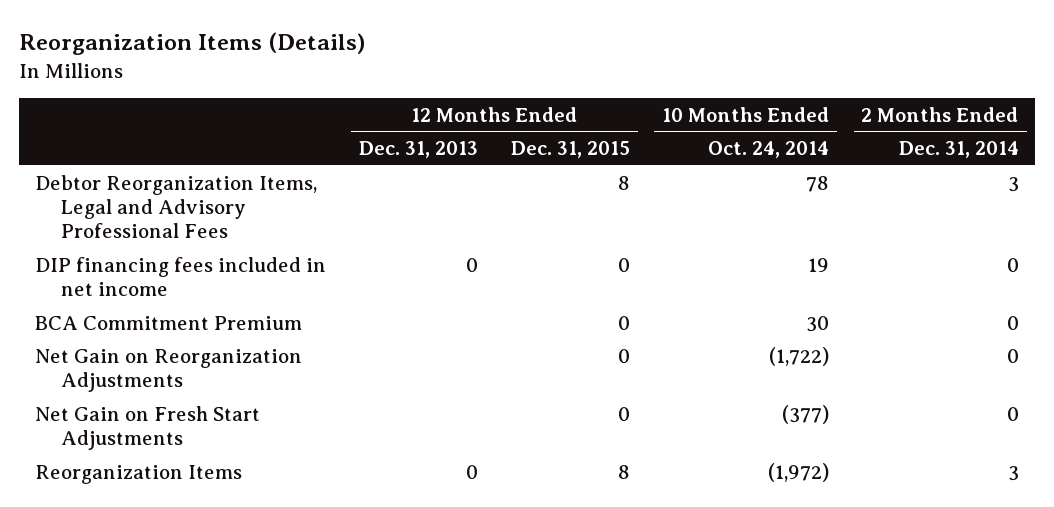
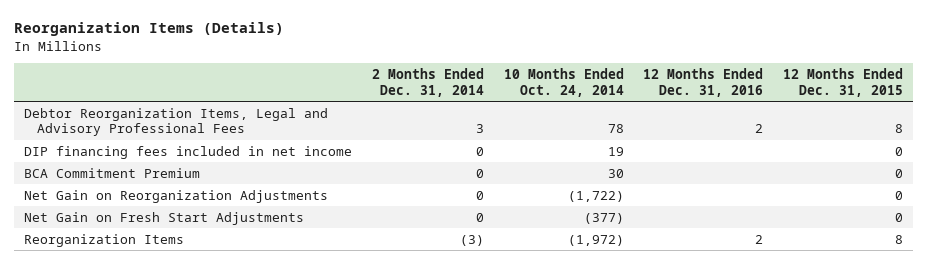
[359,141,479,159] Dec. 31, 2013 -> none
none -> [643,68,764,97] 12 Months Ended Dec. 31, 2016
[1007,465,1019,481] 3 -> [459,234,484,246] (3)

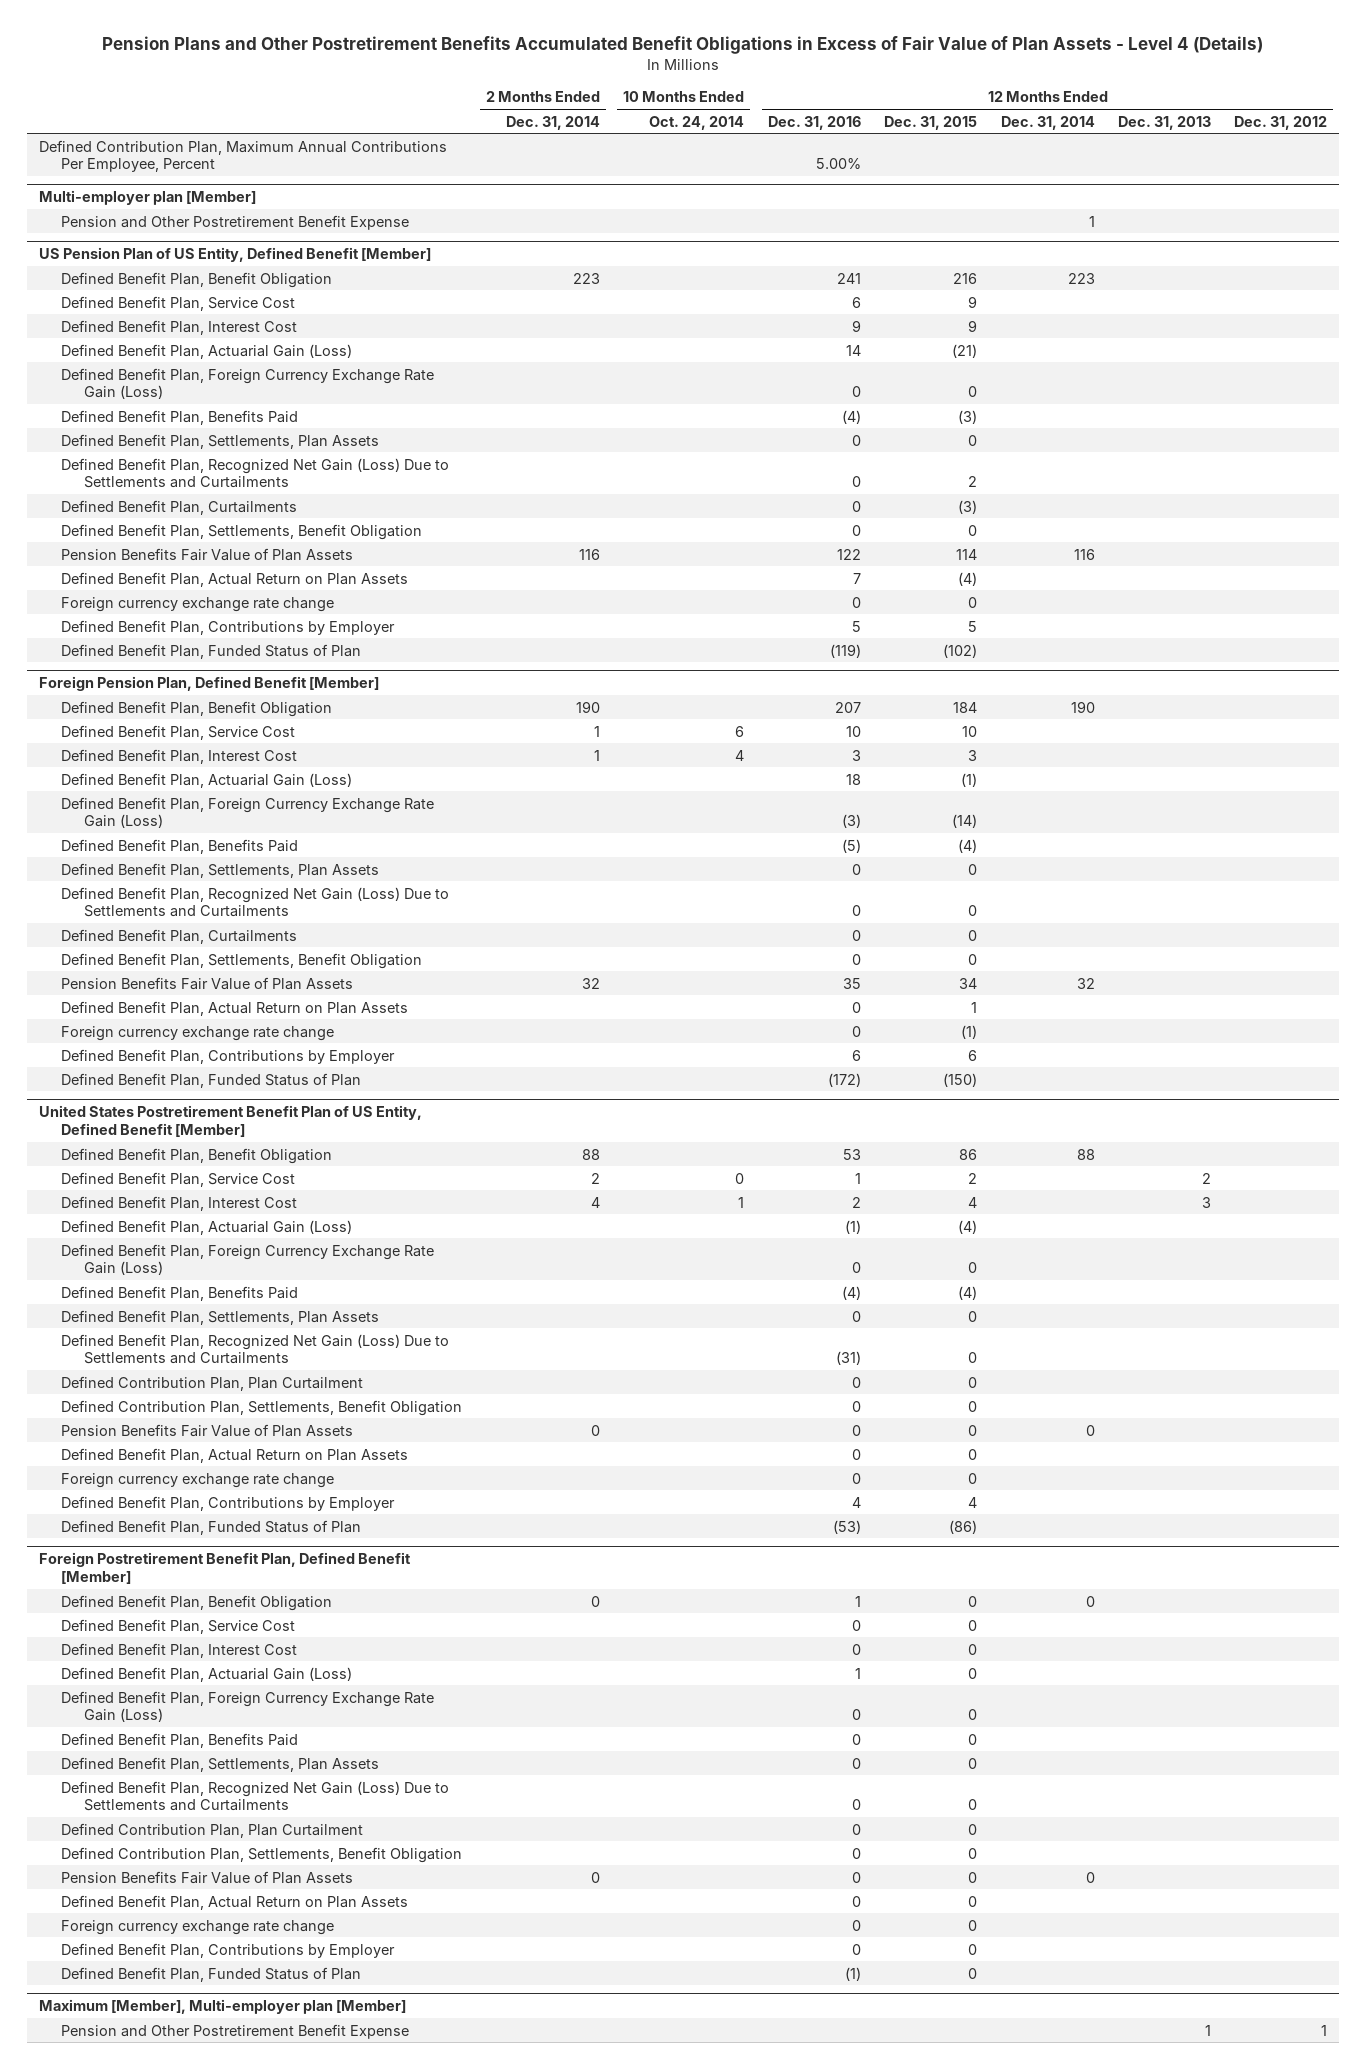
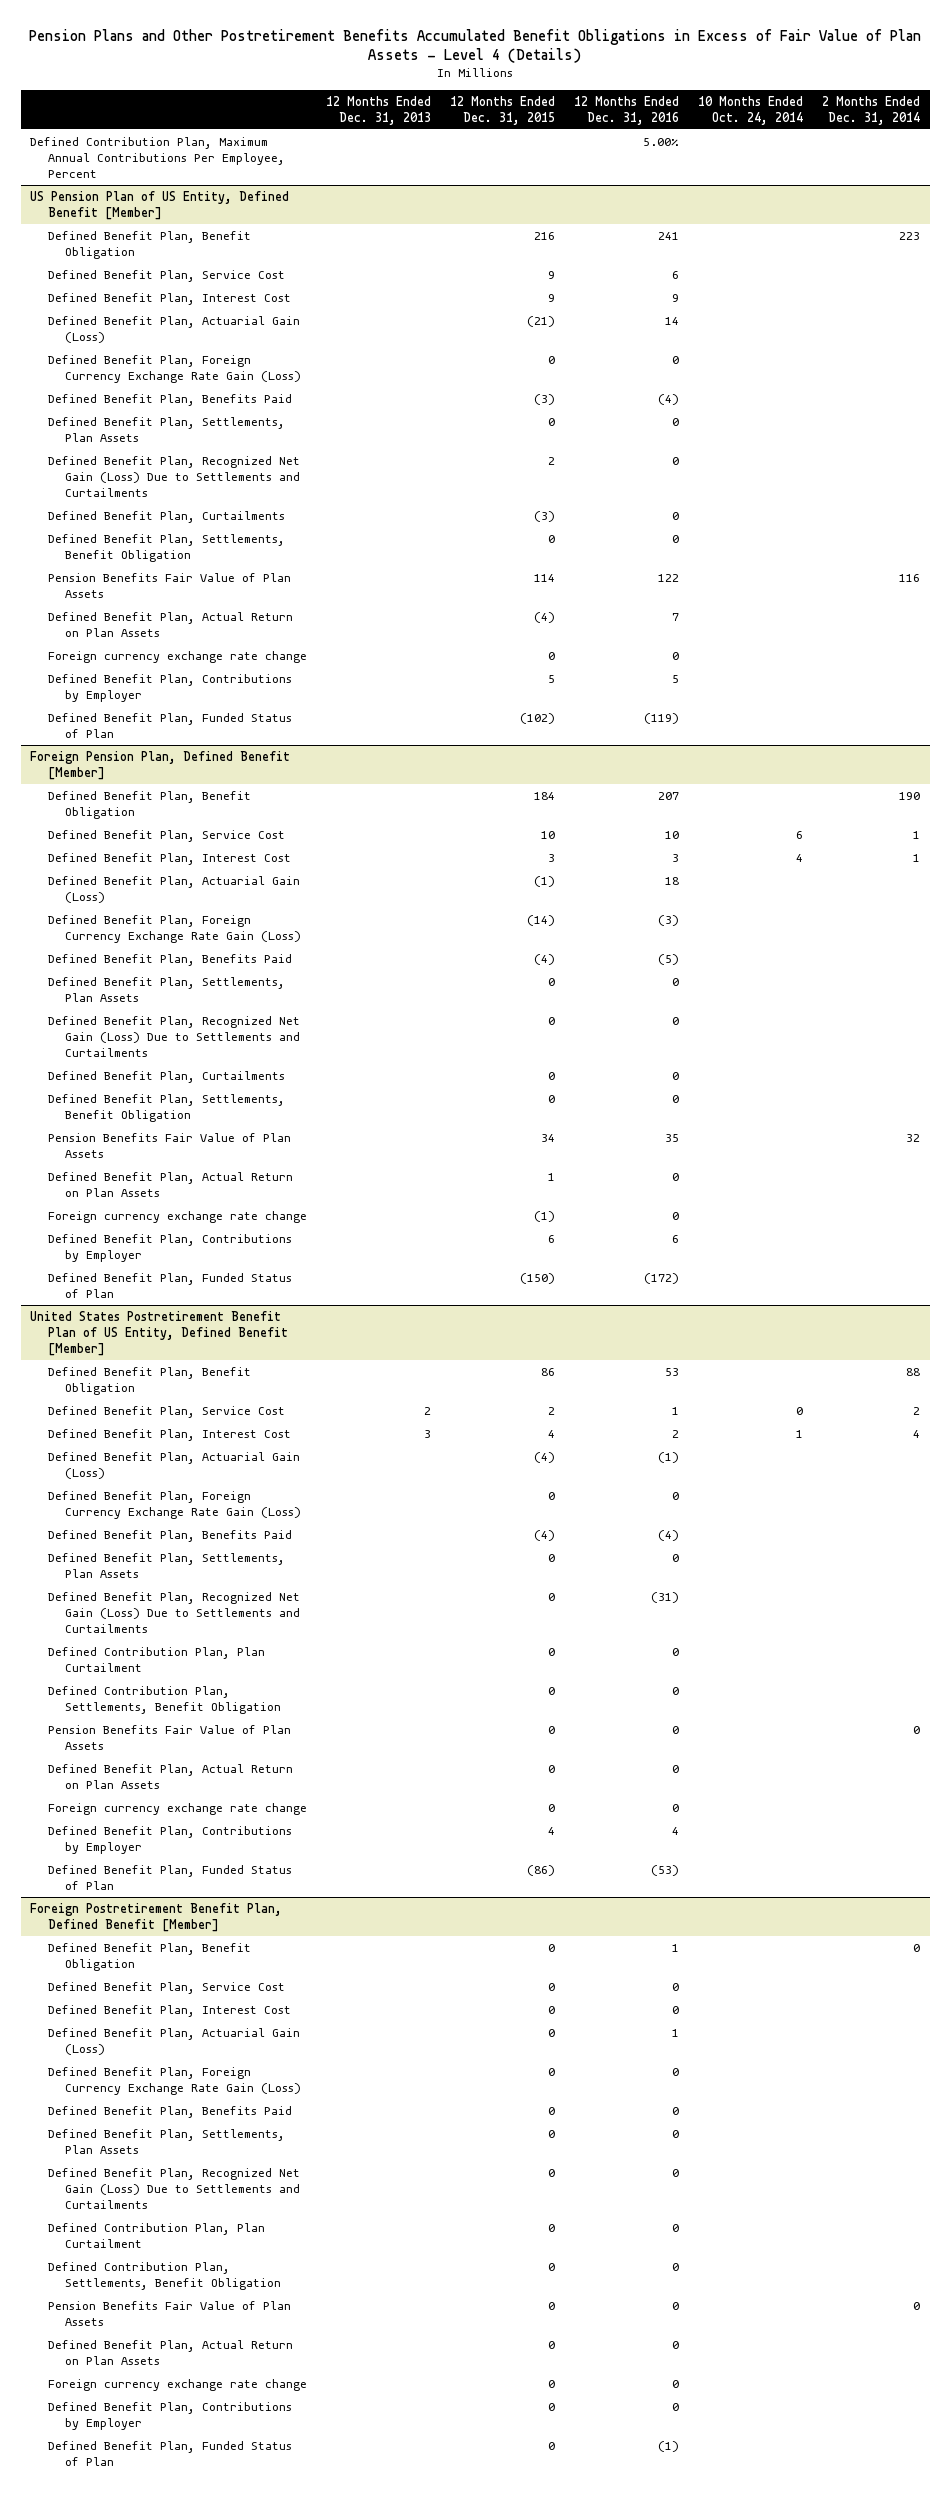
[1000,115,1095,130] Dec. 31, 2014 -> none
[1234,115,1328,130] Dec. 31, 2012 -> none
[38,190,256,206] Multi-employer plan [Member] -> none
[61,214,410,230] Pension and Other Postretirement Benefit Expense -> none
[38,1999,406,2015] Maximum [Member], Multi-employer plan [Member] -> none
[61,2023,410,2039] Pension and Other Postretirement Benefit Expense -> none

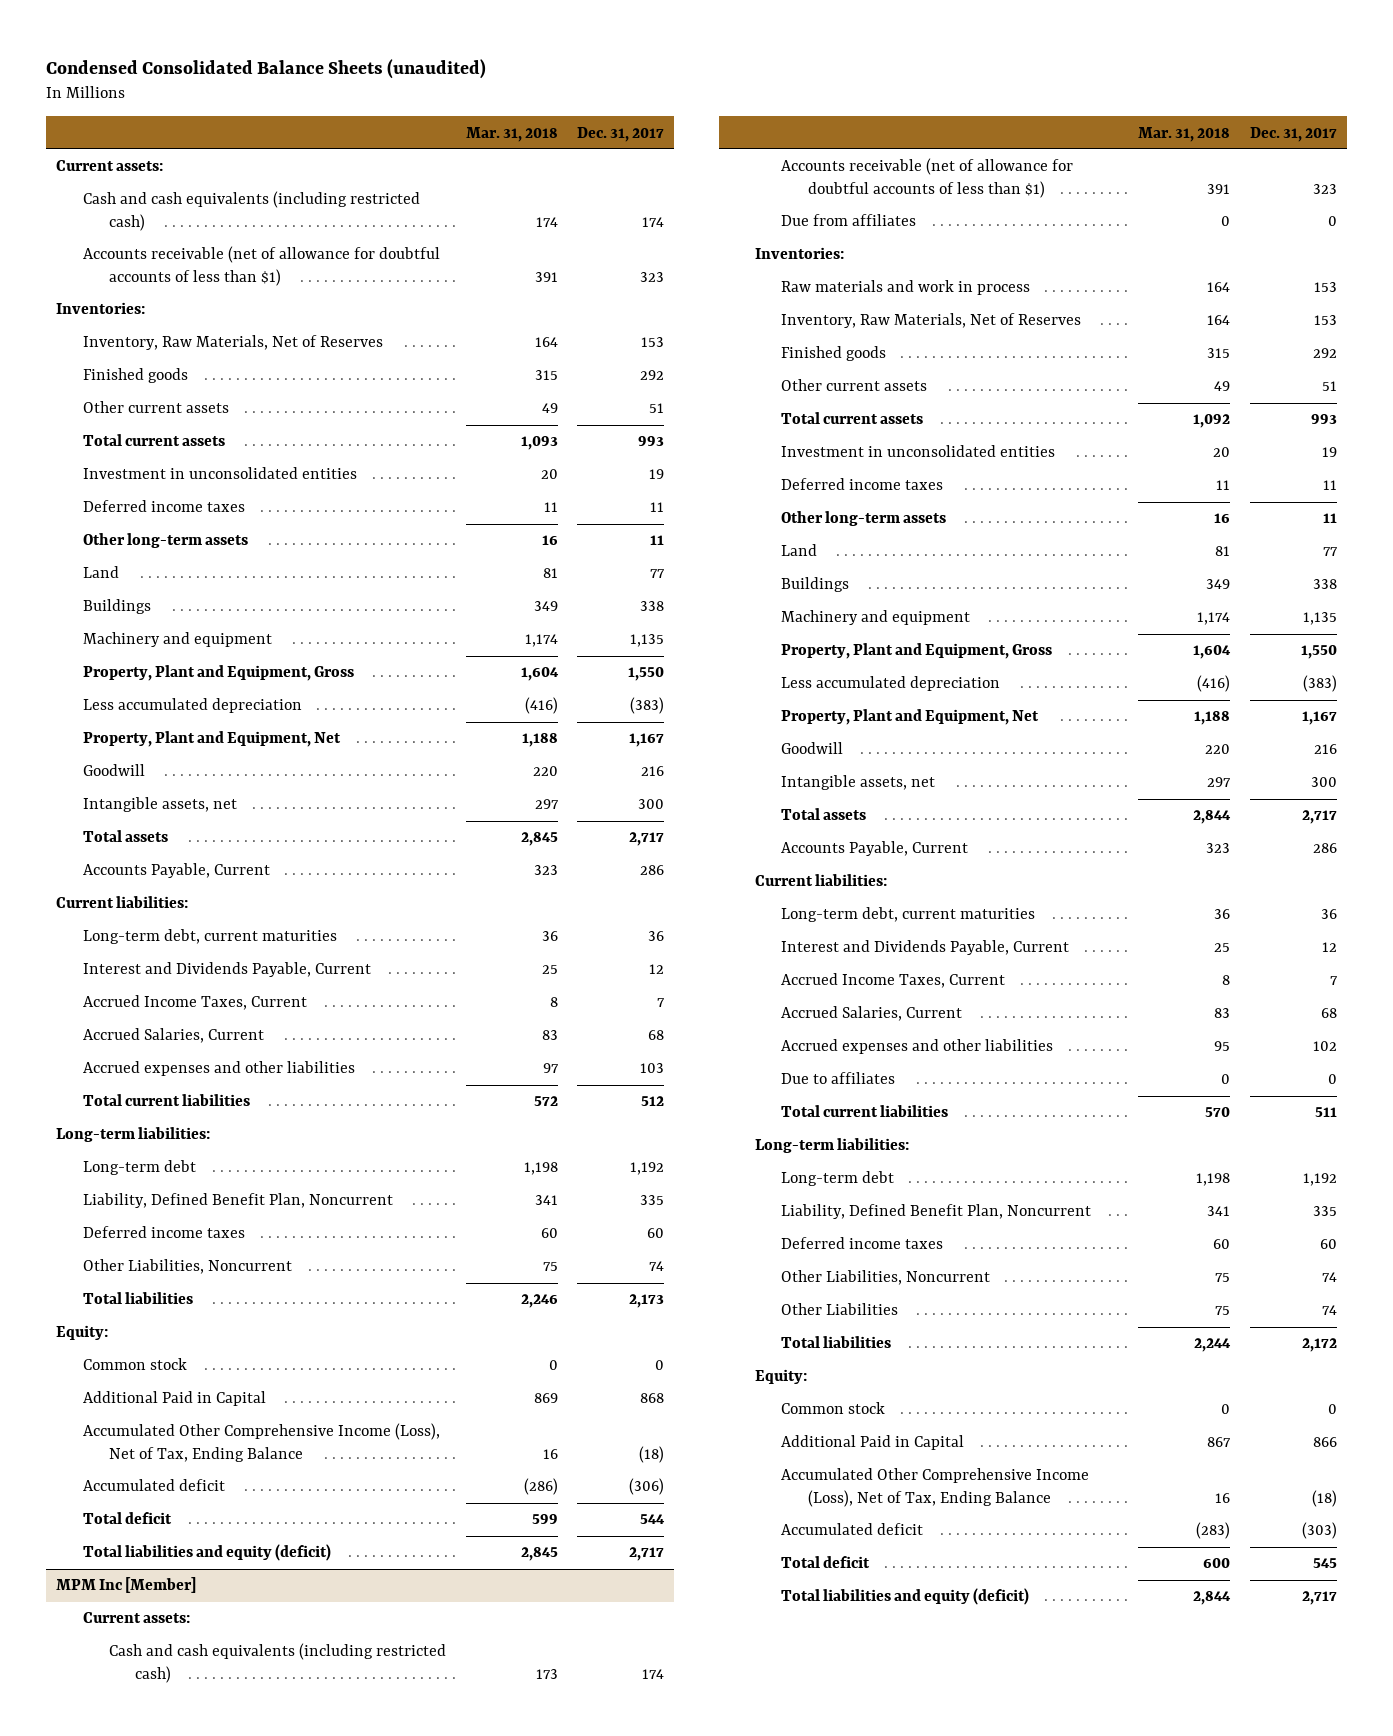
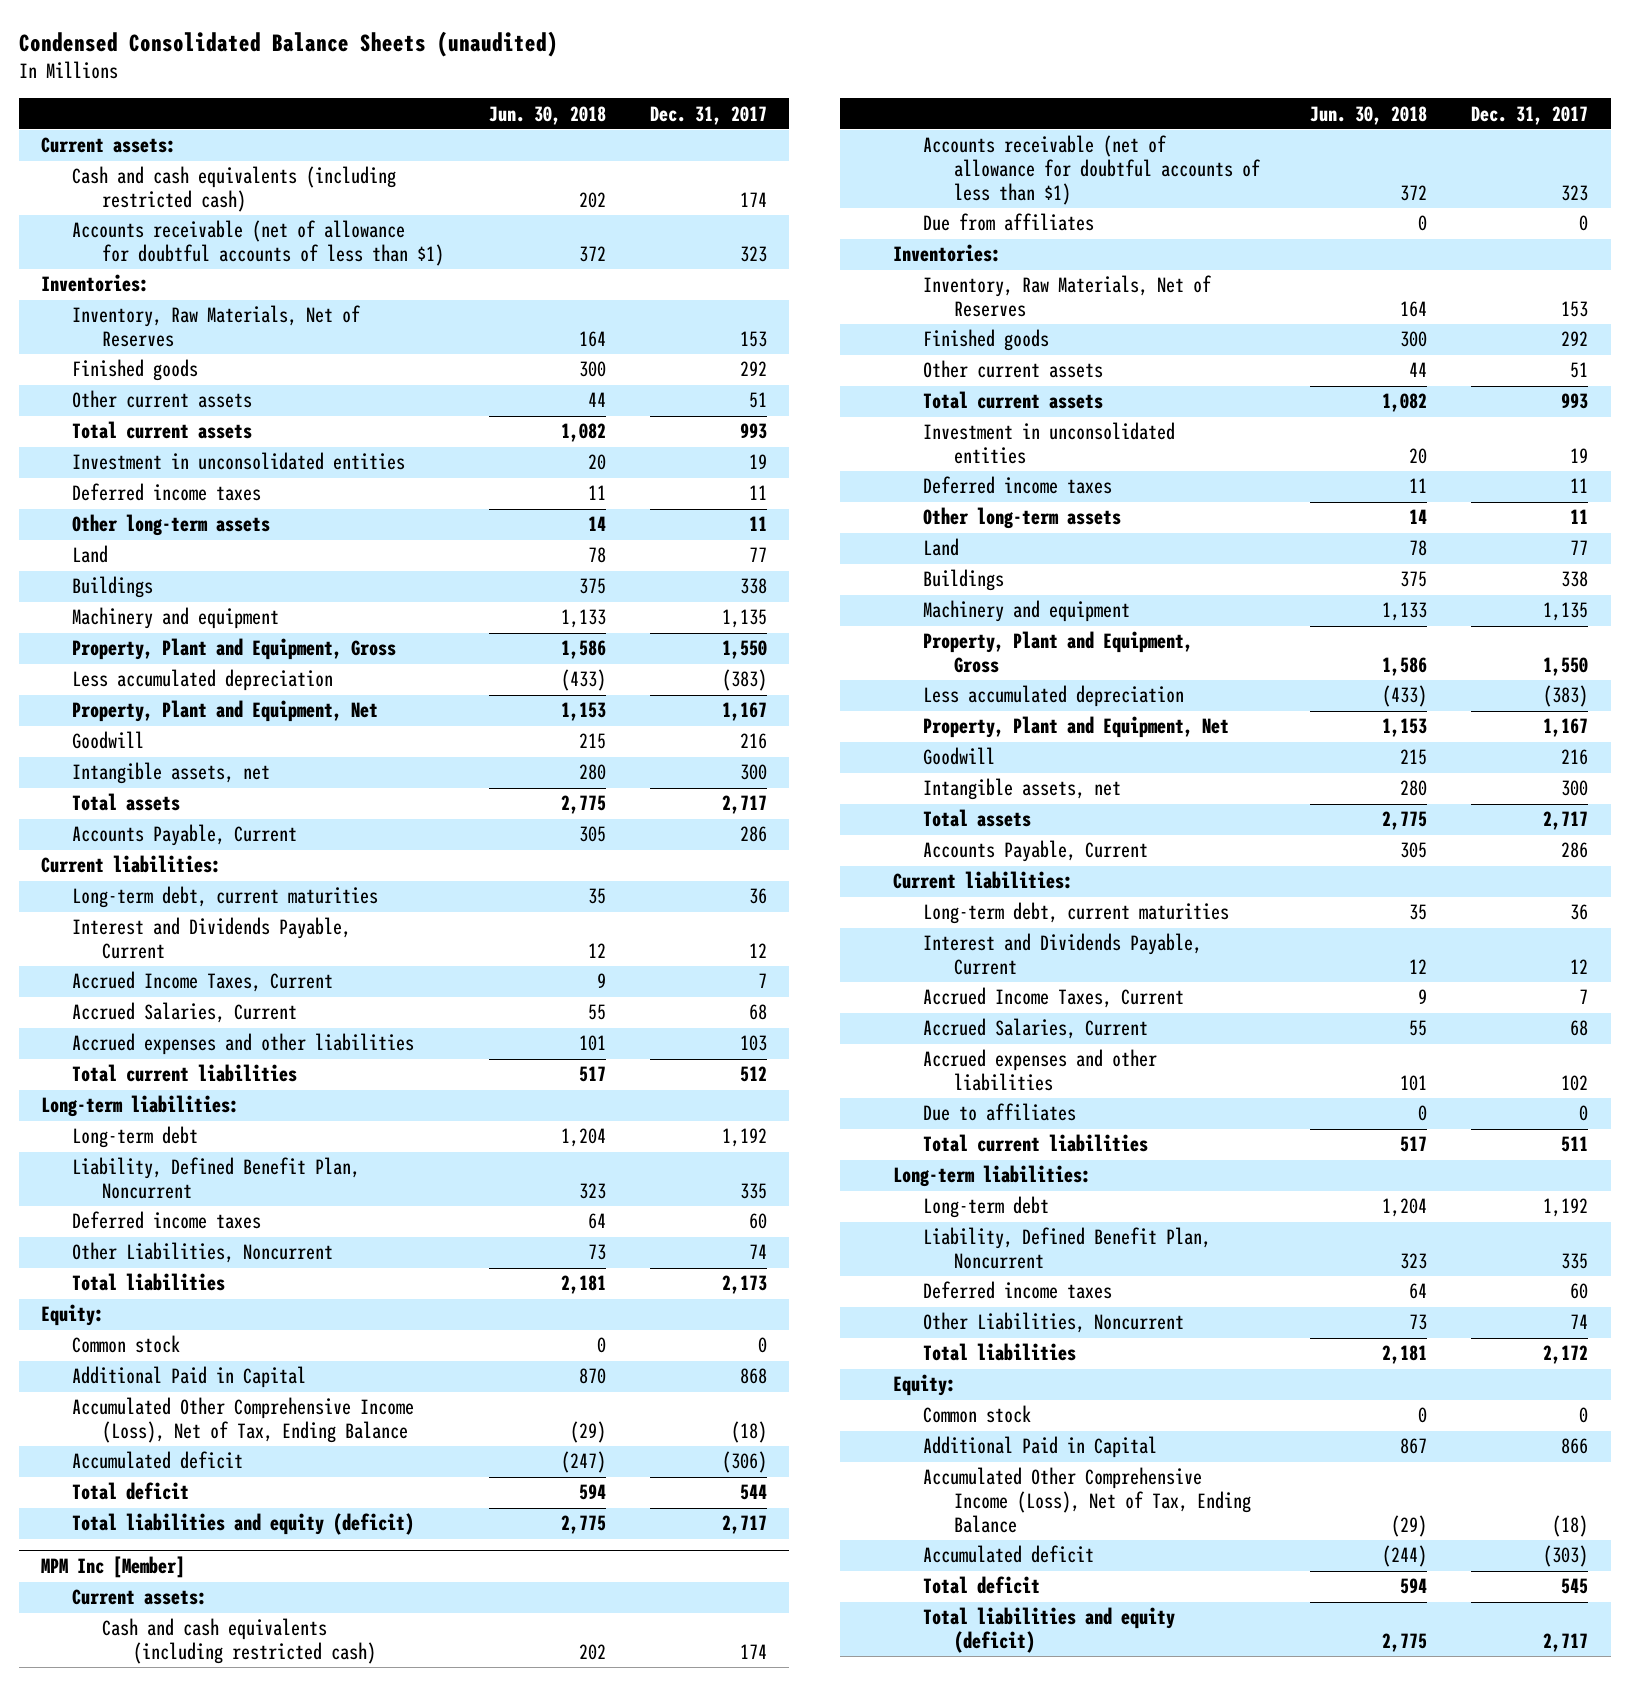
[465,126,558,142] Mar. 31, 2018 -> none
none -> [488,105,606,125] Jun. 30, 2018
[781,280,1031,296] Raw materials and work in process -> none
[781,1303,899,1316] Other Liabilities -> none

